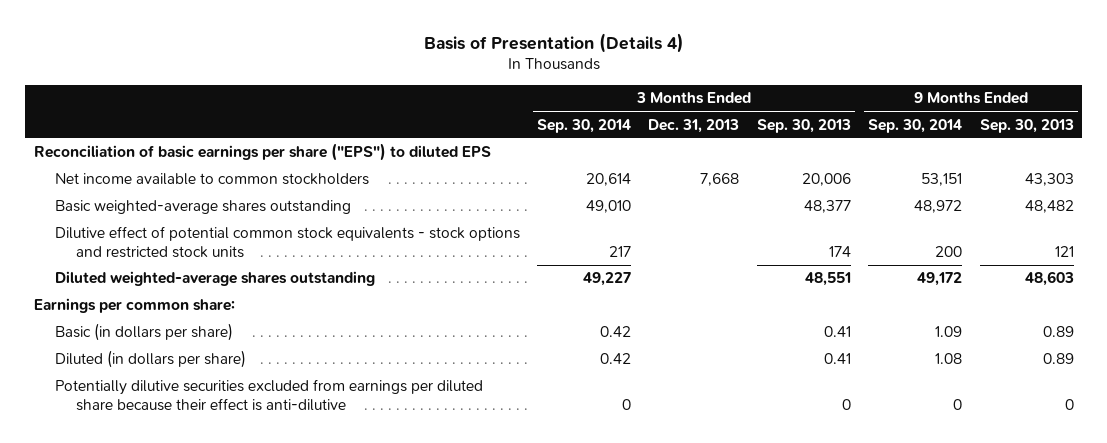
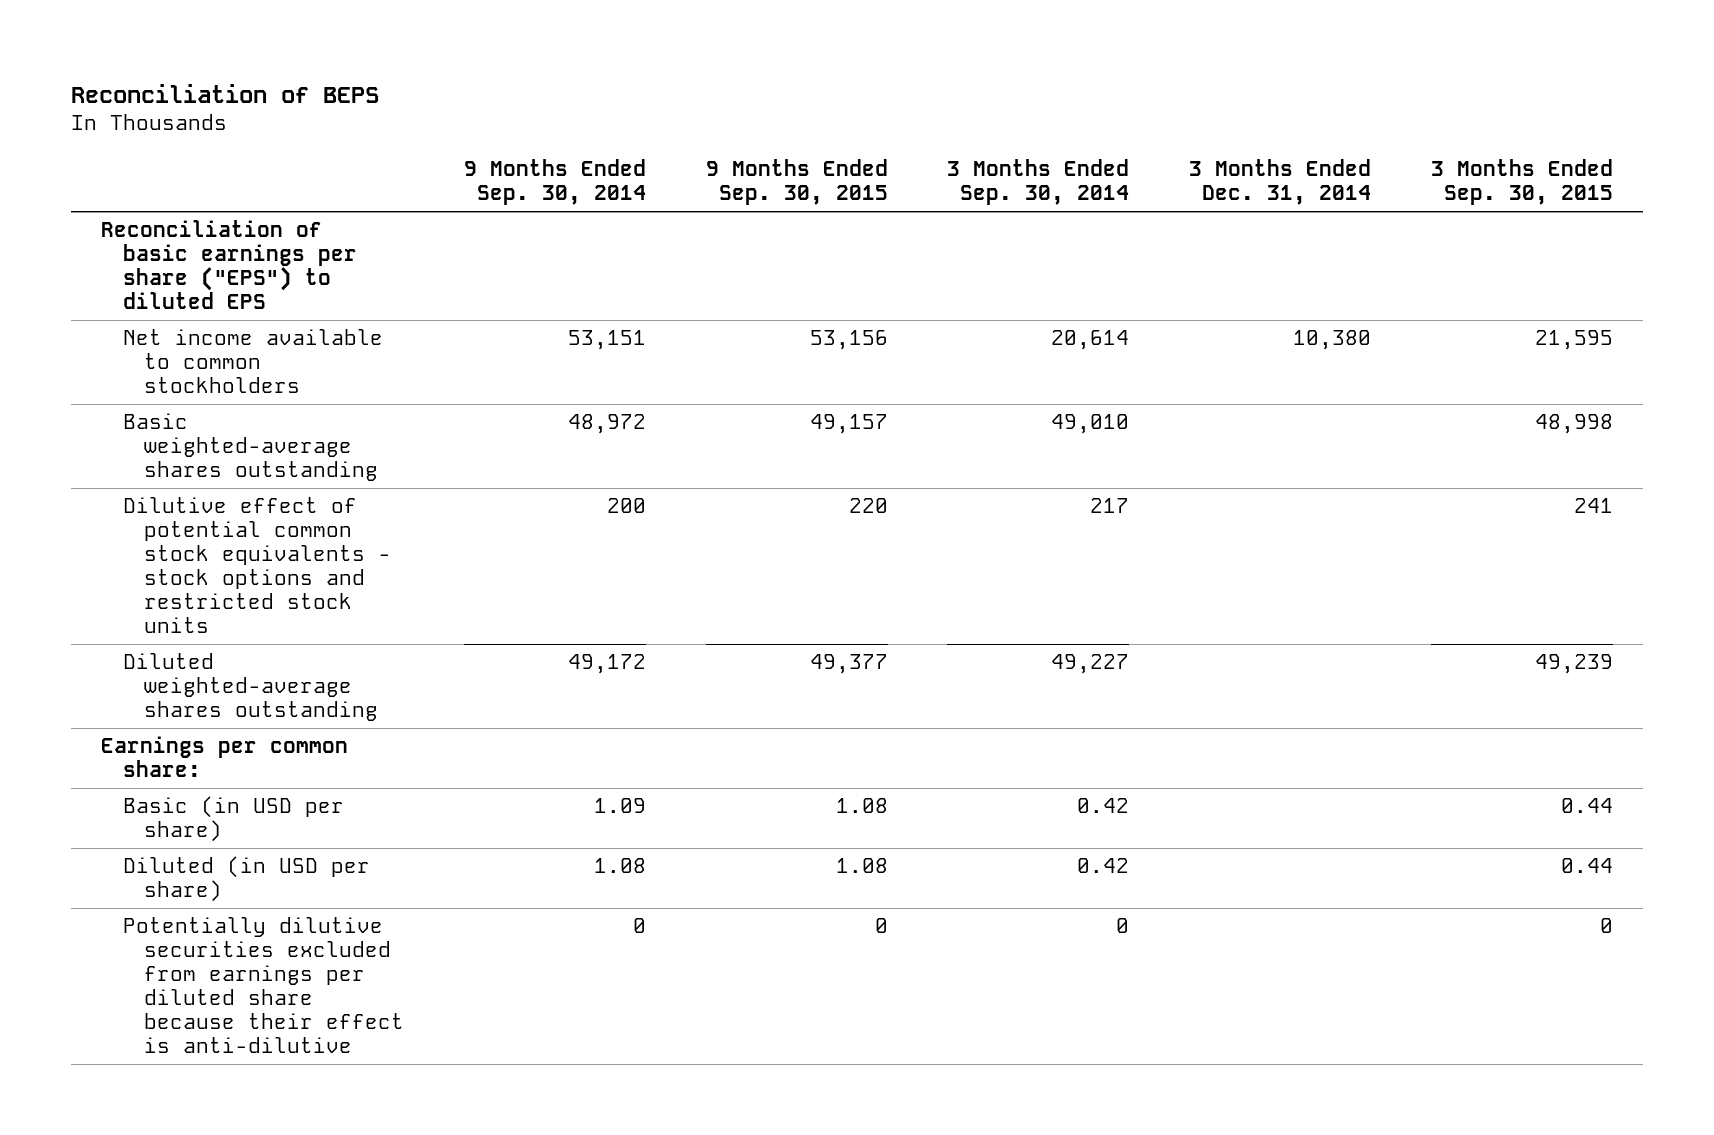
[423,32,684,53] Basis of Presentation (Details 4) -> [71,83,380,103] Reconciliation of BEPS
[648,118,740,133] Dec. 31, 2013 -> none
[756,118,851,133] Sep. 30, 2013 -> none
[979,118,1074,133] Sep. 30, 2013 -> none
none -> [705,159,888,206] 9 Months Ended Sep. 30, 2015
none -> [1189,159,1372,206] 3 Months Ended Dec. 31, 2014
none -> [1431,159,1614,206] 3 Months Ended Sep. 30, 2015
[54,323,233,342] Basic (in dollars per share) -> [122,796,344,843] Basic (in USD per share)
[54,350,246,369] Diluted (in dollars per share) -> [122,856,370,903] Diluted (in USD per share)

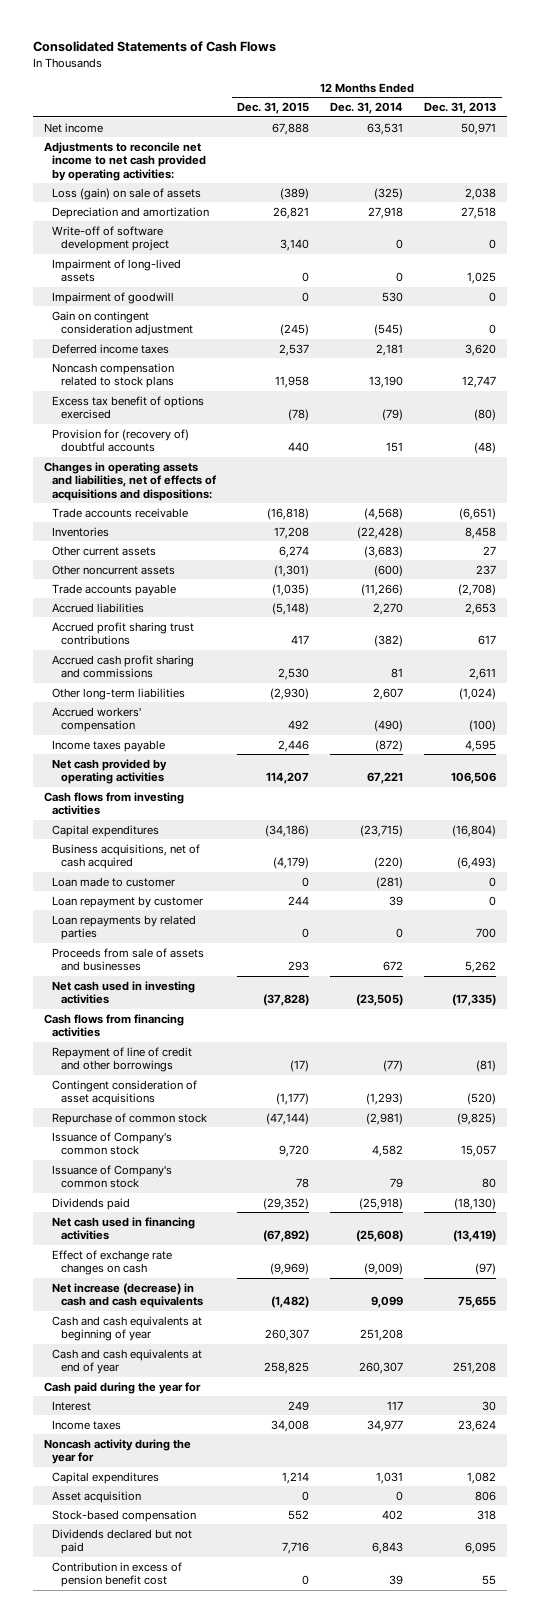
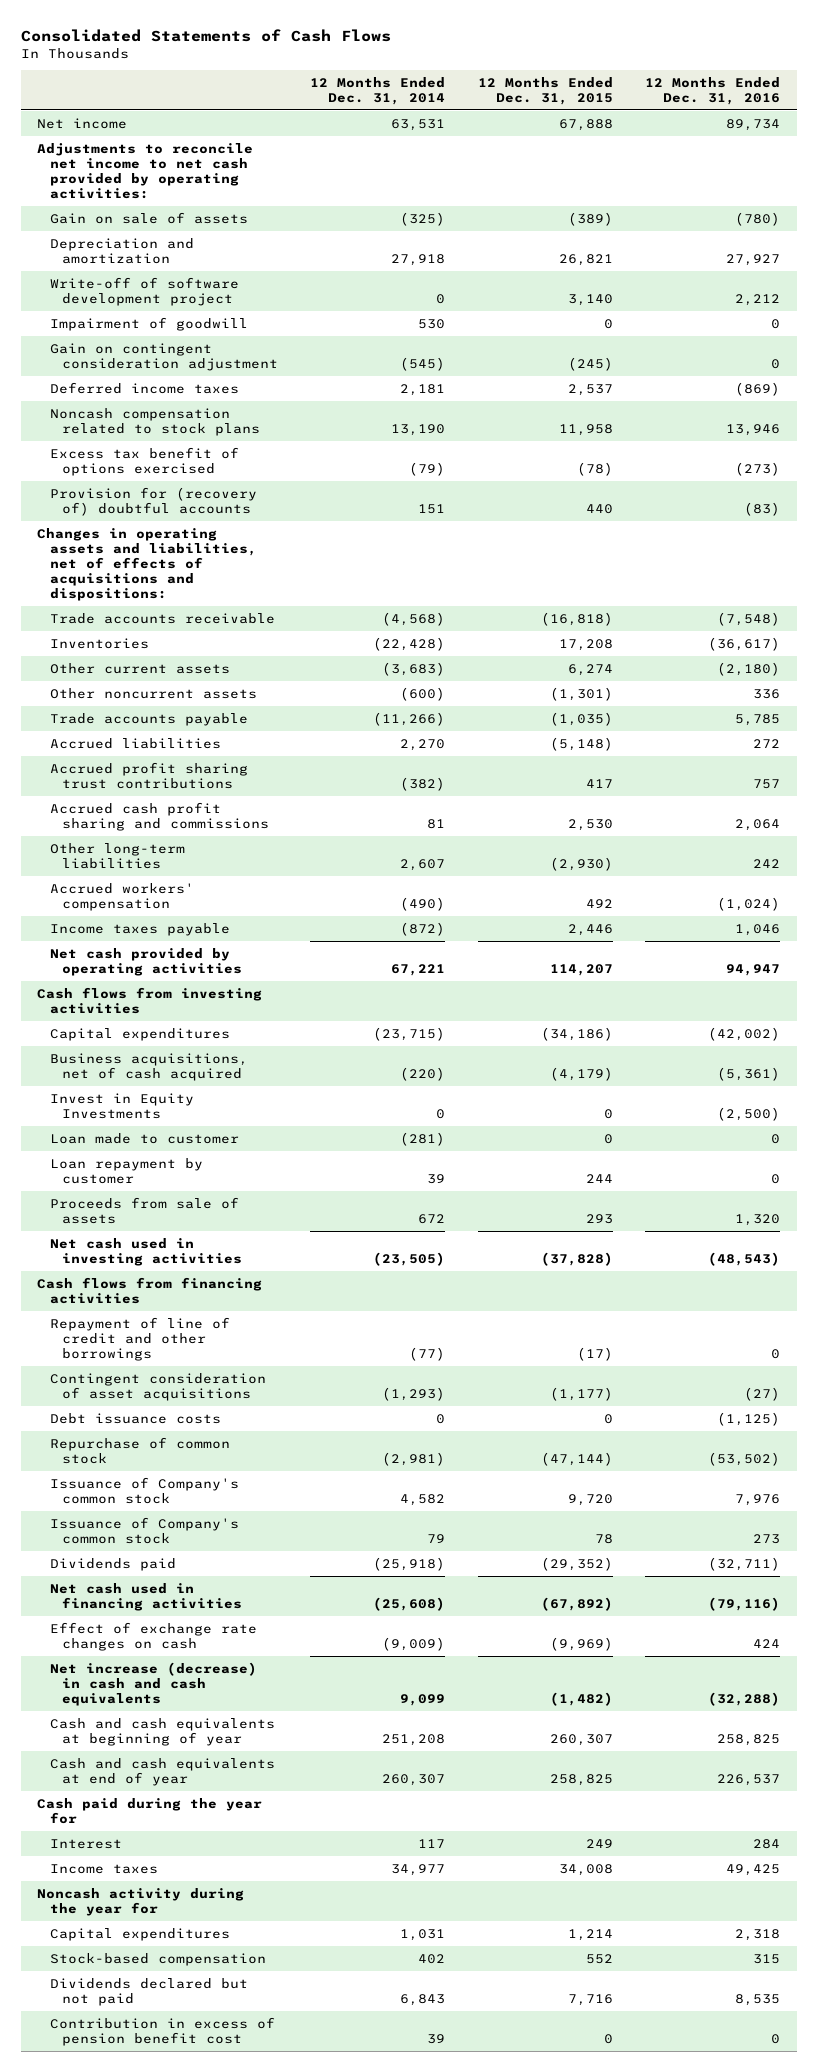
[424,102,497,115] Dec. 31, 2013 -> none
none -> [645,76,781,106] 12 Months Ended Dec. 31, 2016
[52,187,202,200] Loss (gain) on sale of assets -> [49,211,248,224] Gain on sale of assets
[52,258,182,283] Impairment of long-lived assets -> none
none -> [49,1092,194,1119] Invest in Equity Investments
[52,914,197,941] Loan repayments by related parties -> none
[52,947,205,972] Proceeds from sale of assets and businesses -> [49,1196,239,1224] Proceeds from sale of assets
none -> [49,1412,221,1424] Debt issuance costs
[52,1490,142,1503] Asset acquisition -> none

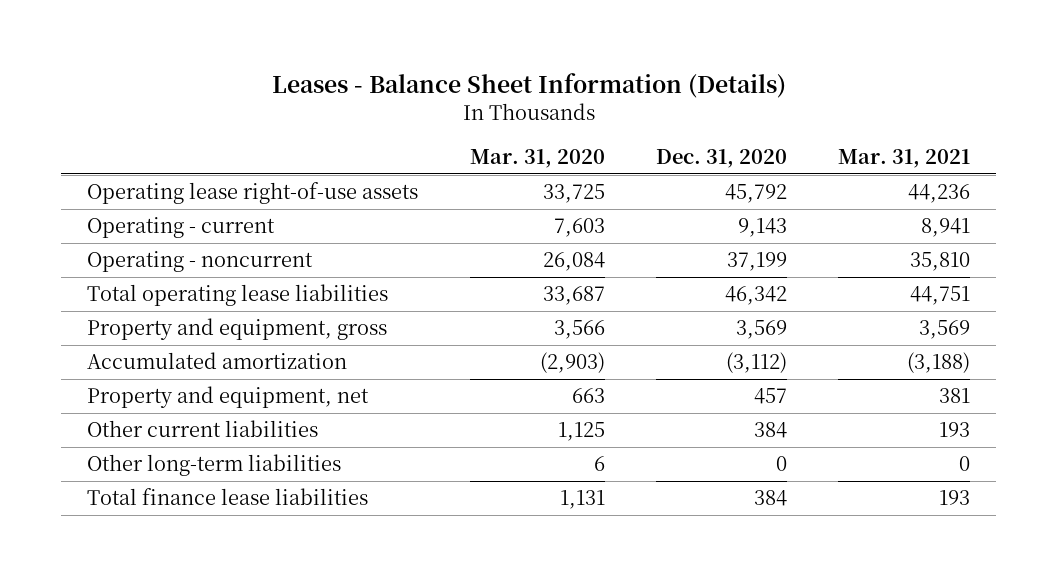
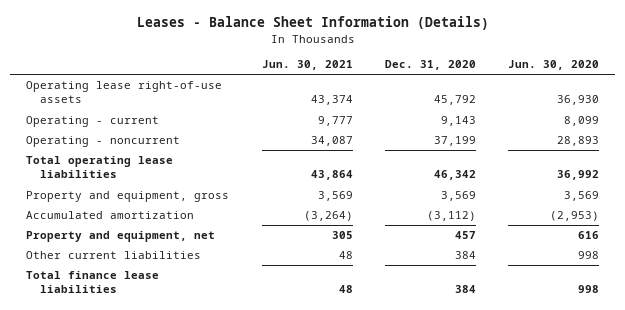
[469,149,605,169] Mar. 31, 2020 -> none
[838,149,971,169] Mar. 31, 2021 -> none
none -> [261,59,353,70] Jun. 30, 2021
none -> [508,59,600,70] Jun. 30, 2020
[87,454,342,477] Other long-term liabilities -> none

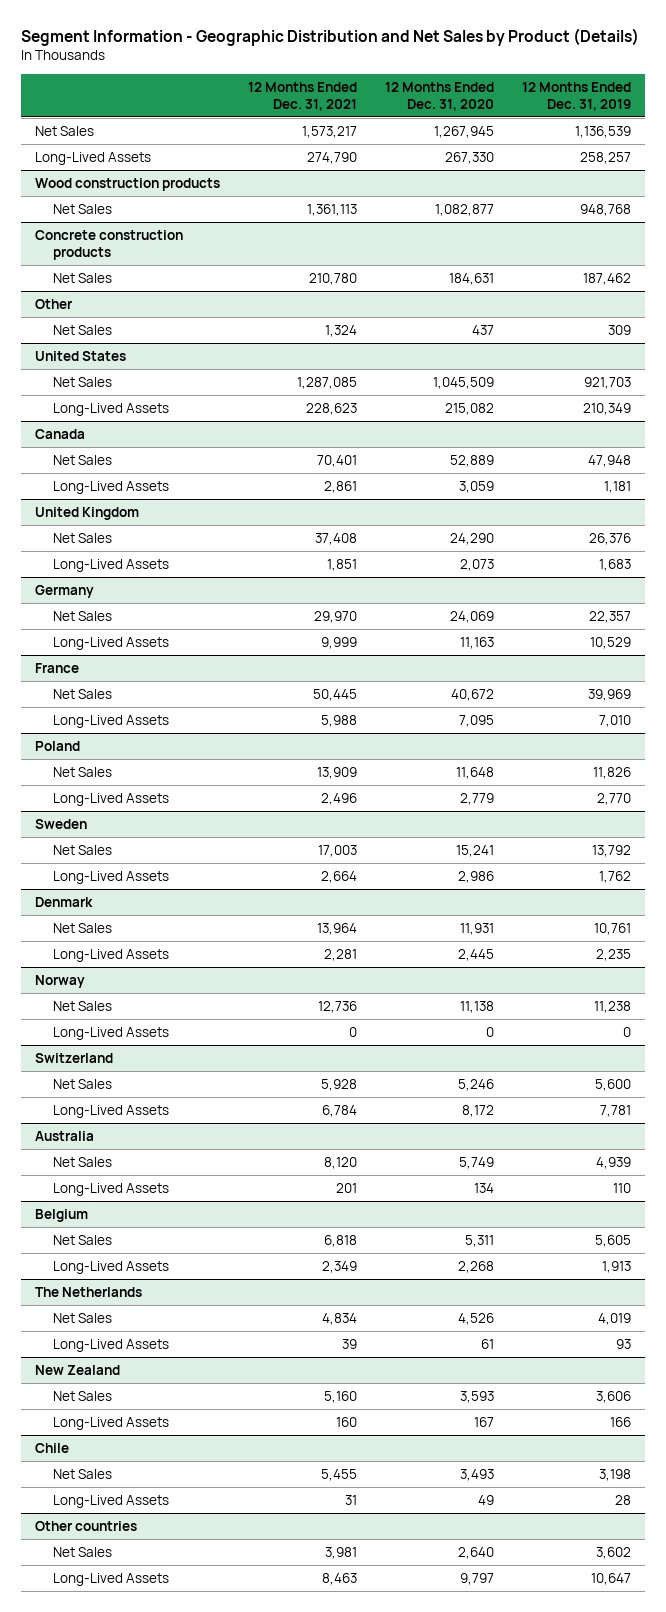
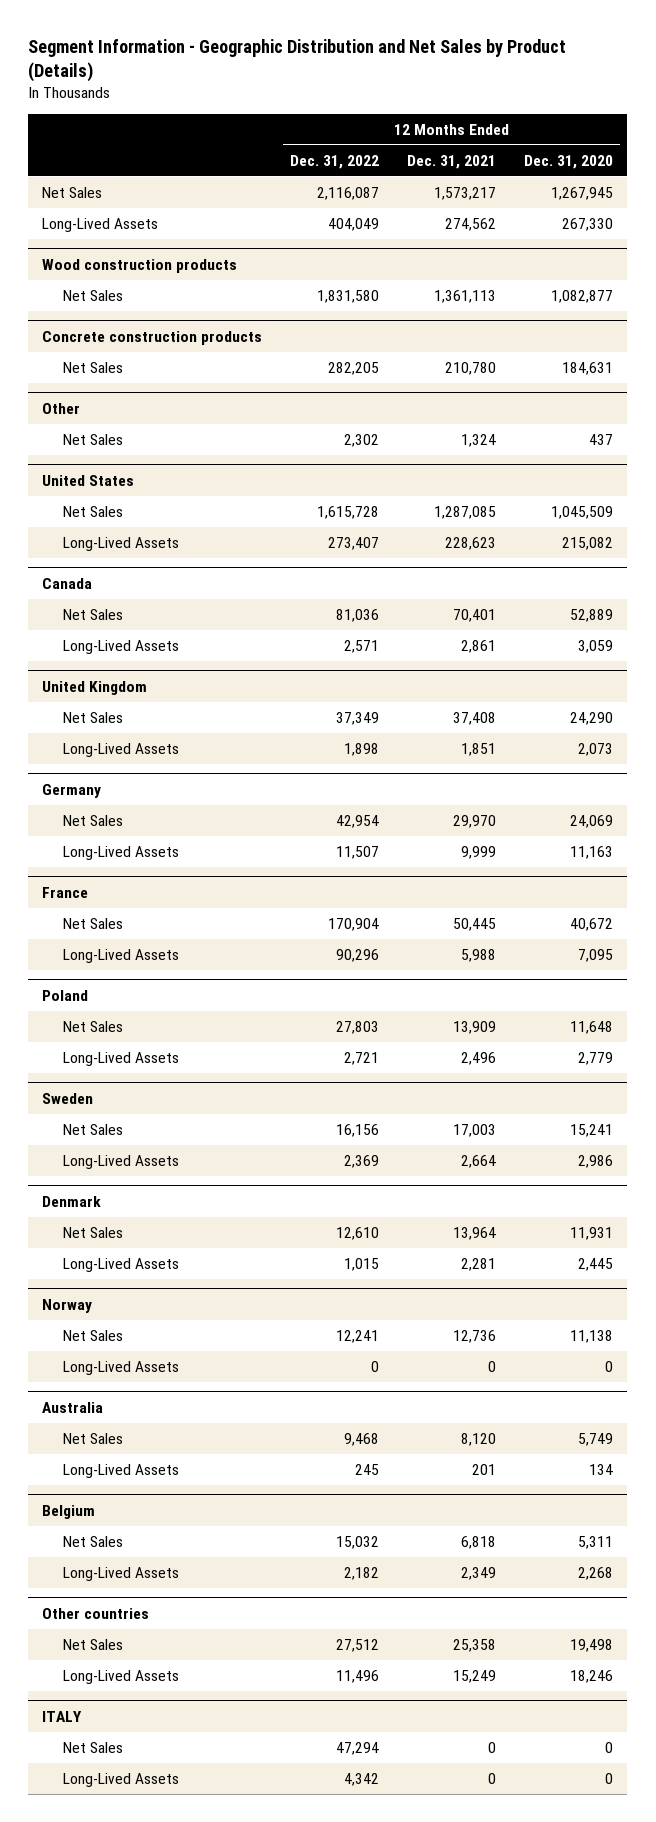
[521,81,631,111] 12 Months Ended Dec. 31, 2019 -> none
none -> [290,154,380,169] Dec. 31, 2022
[306,151,357,164] 274,790 -> [445,218,497,232] 274,562
[34,1052,113,1063] Switzerland -> none
[53,1078,113,1089] Net Sales -> none
[53,1104,170,1118] Long-Lived Assets -> none
[34,1286,142,1297] The Netherlands -> none
[53,1312,113,1323] Net Sales -> none
[53,1338,170,1352] Long-Lived Assets -> none
[34,1364,120,1375] New Zealand -> none
[53,1390,113,1401] Net Sales -> none
[53,1416,170,1430] Long-Lived Assets -> none
[34,1442,69,1453] Chile -> none
[53,1468,113,1479] Net Sales -> none
[53,1494,170,1508] Long-Lived Assets -> none
[324,1546,357,1559] 3,981 -> [453,1639,497,1653] 25,358
[457,1546,494,1559] 2,640 -> [570,1639,614,1653] 19,498
[321,1572,357,1585] 8,463 -> [453,1670,497,1684] 15,249
[459,1572,494,1585] 9,797 -> [570,1670,614,1684] 18,246
none -> [42,1710,83,1722] ITALY
none -> [62,1742,123,1754] Net Sales
none -> [62,1773,179,1788] Long-Lived Assets

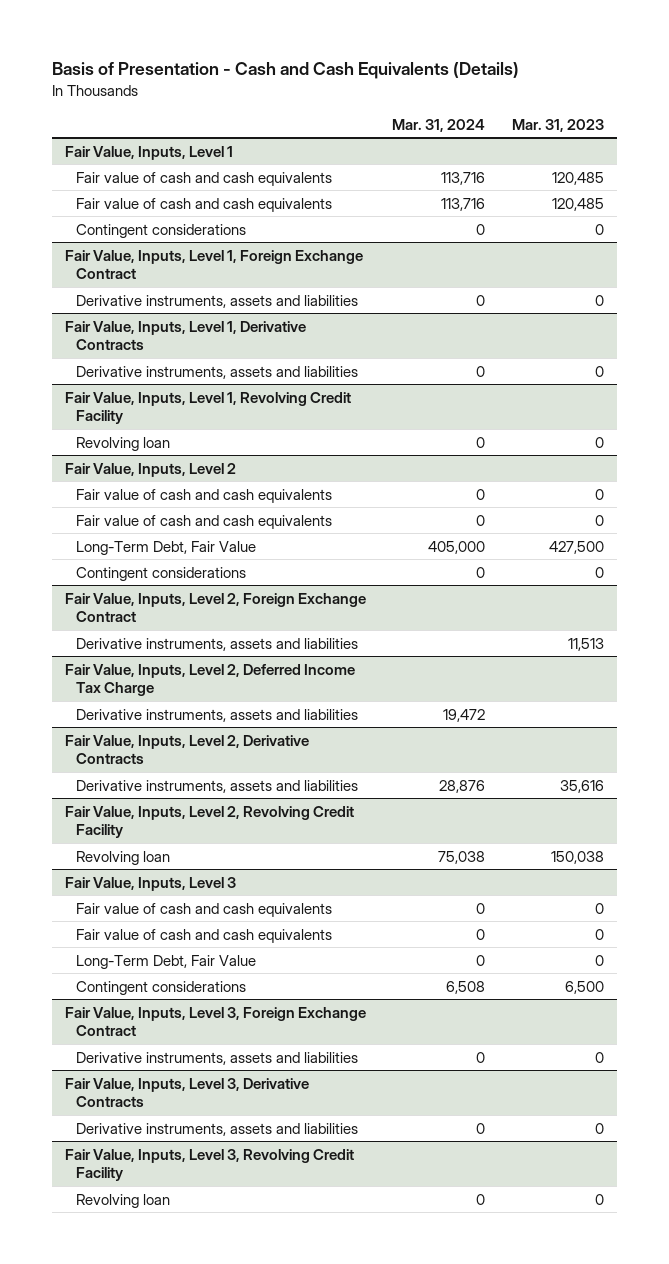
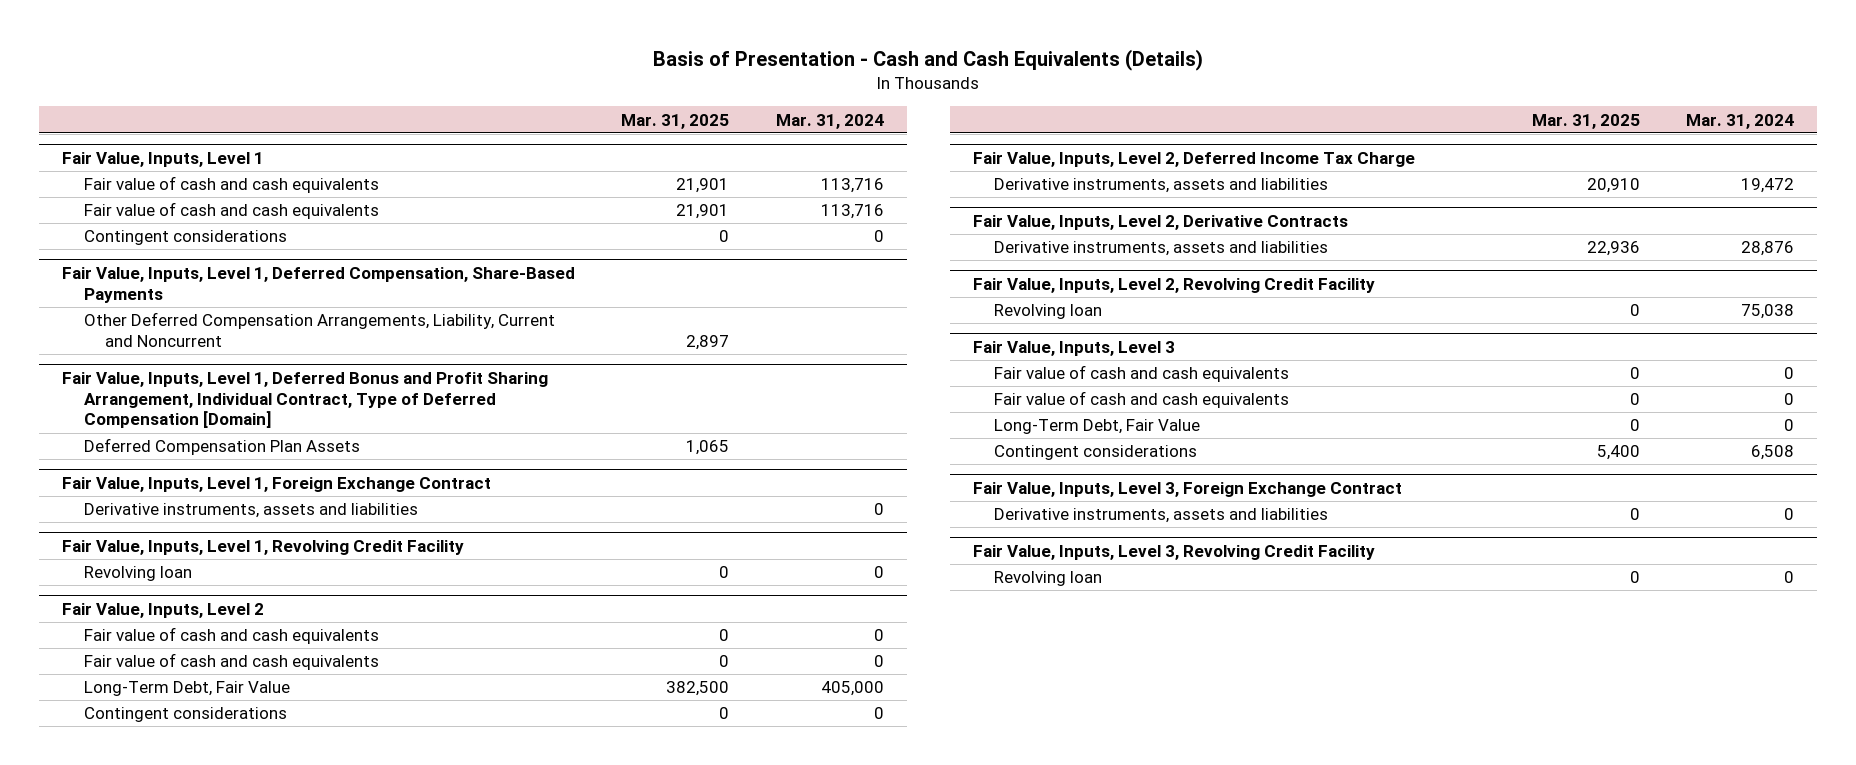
[511,118,604,132] Mar. 31, 2023 -> none
none -> [621,113,730,129] Mar. 31, 2025
none -> [62,266,576,303] Fair Value, Inputs, Level 1, Deferred Compensation, Share-Based Payments
none -> [83,312,555,348] Other Deferred Compensation Arrangements, Liability, Current and Noncurrent
none -> [62,371,549,429] Fair Value, Inputs, Level 1, Deferred Bonus and Profit Sharing Arrangement, Individual Contract, Type of Deferred Compensation [Domain]
none -> [83,438,360,456] Deferred Compensation Plan Assets
[65,320,307,351] Fair Value, Inputs, Level 1, Derivative Contracts -> none
[76,365,359,379] Derivative instruments, assets and liabilities -> none
[65,592,367,623] Fair Value, Inputs, Level 2, Foreign Exchange Contract -> none
[76,637,359,651] Derivative instruments, assets and liabilities -> none
[65,1077,310,1108] Fair Value, Inputs, Level 3, Derivative Contracts -> none
[76,1122,359,1136] Derivative instruments, assets and liabilities -> none

